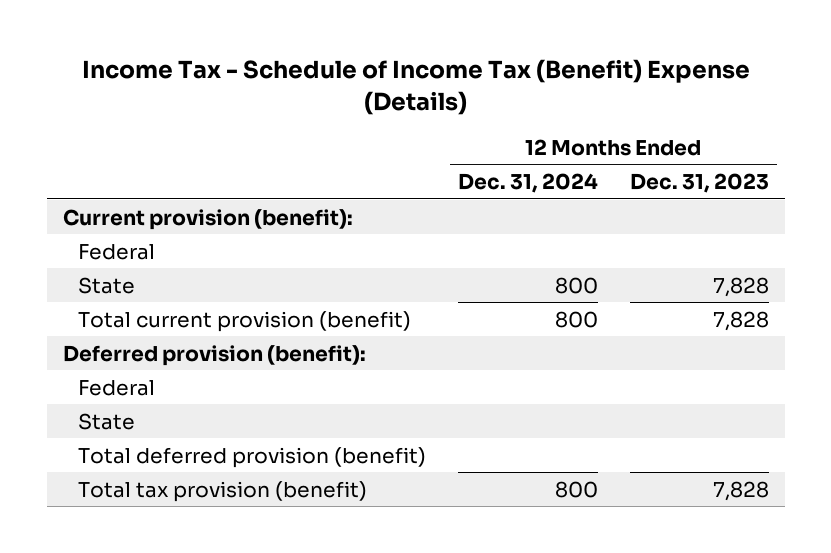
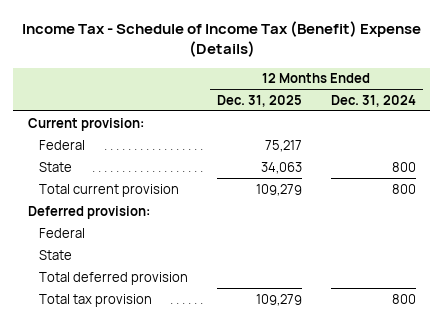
[629,173,769,194] Dec. 31, 2023 -> none
none -> [217,94,303,107] Dec. 31, 2025
[62,208,353,230] Current provision (benefit): -> [27,117,144,131] Current provision:
[77,310,411,332] Total current provision (benefit) -> [39,183,180,197] Total current provision
[62,344,366,366] Deferred provision (benefit): -> [27,205,150,219] Deferred provision:
[77,446,426,468] Total deferred provision (benefit) -> [39,271,189,285] Total deferred provision
[77,480,367,502] Total tax provision (benefit) -> [39,293,153,307] Total tax provision

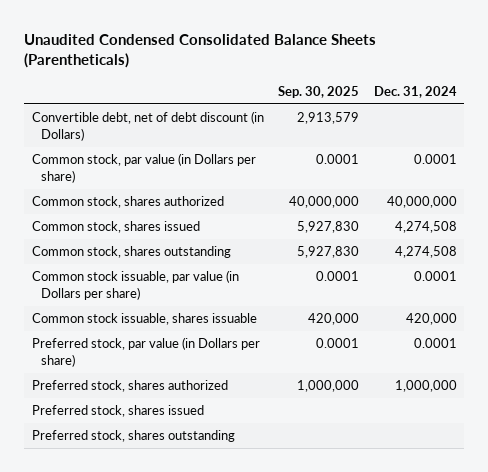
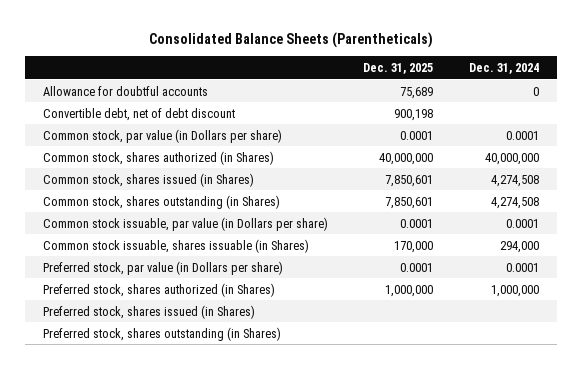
[24,33,377,69] Unaudited Condensed Consolidated Balance Sheets (Parentheticals) -> [148,31,433,48] Consolidated Balance Sheets (Parentheticals)
[278,85,360,98] Sep. 30, 2025 -> none
none -> [363,62,434,74] Dec. 31, 2025
none -> [42,85,208,96] Allowance for doubtful accounts
[31,111,264,141] Convertible debt, net of debt discount (in Dollars) -> [42,107,235,121] Convertible debt, net of debt discount
[31,196,224,209] Common stock, shares authorized -> [42,150,274,165] Common stock, shares authorized (in Shares)
[31,221,200,234] Common stock, shares issued -> [42,172,254,187] Common stock, shares issued (in Shares)
[31,246,231,259] Common stock, shares outstanding -> [42,194,280,209] Common stock, shares outstanding (in Shares)
[31,313,257,326] Common stock issuable, shares issuable -> [42,238,309,253] Common stock issuable, shares issuable (in Shares)
[405,313,457,326] 420,000 -> [500,240,540,253] 294,000
[31,380,228,393] Preferred stock, shares authorized -> [42,282,275,297] Preferred stock, shares authorized (in Shares)
[31,405,204,418] Preferred stock, shares issued -> [42,304,255,319] Preferred stock, shares issued (in Shares)
[31,430,235,443] Preferred stock, shares outstanding -> [42,326,281,341] Preferred stock, shares outstanding (in Shares)

